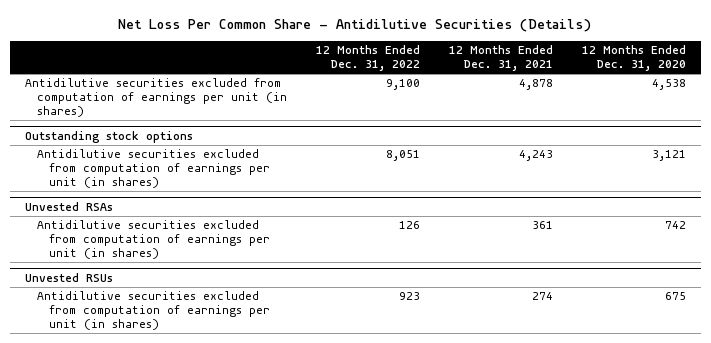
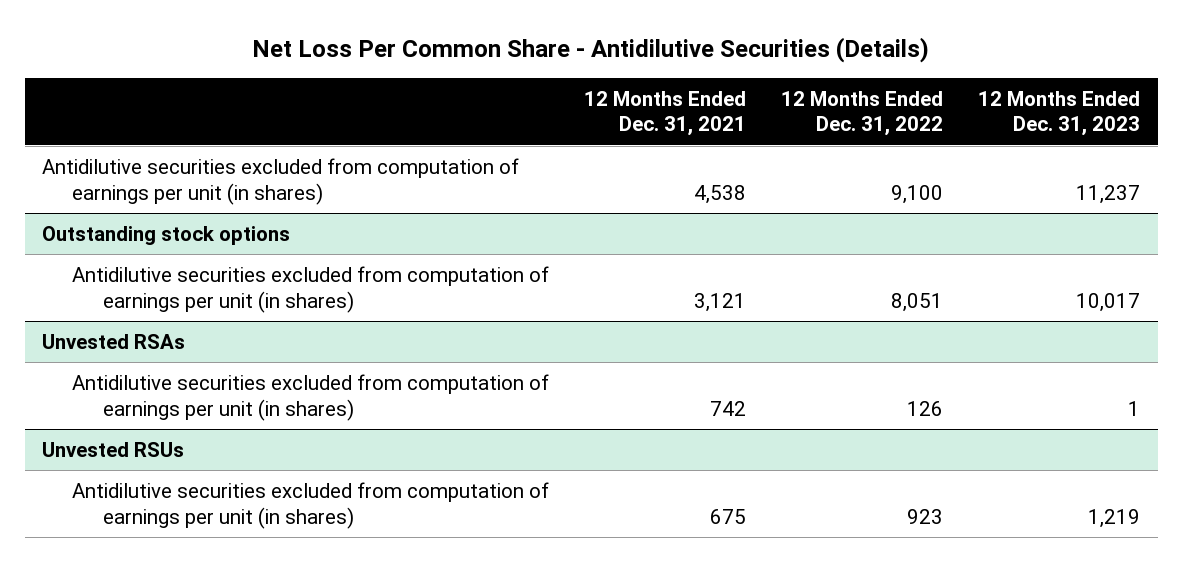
[582,45,687,72] 12 Months Ended Dec. 31, 2020 -> none
none -> [978,90,1141,137] 12 Months Ended Dec. 31, 2023
[519,79,554,91] 4,878 -> [694,184,747,204] 4,538
[519,150,554,162] 4,243 -> [694,292,747,312] 3,121
[532,221,554,230] 361 -> [710,400,747,416] 742
[532,292,554,301] 274 -> [710,508,747,524] 675

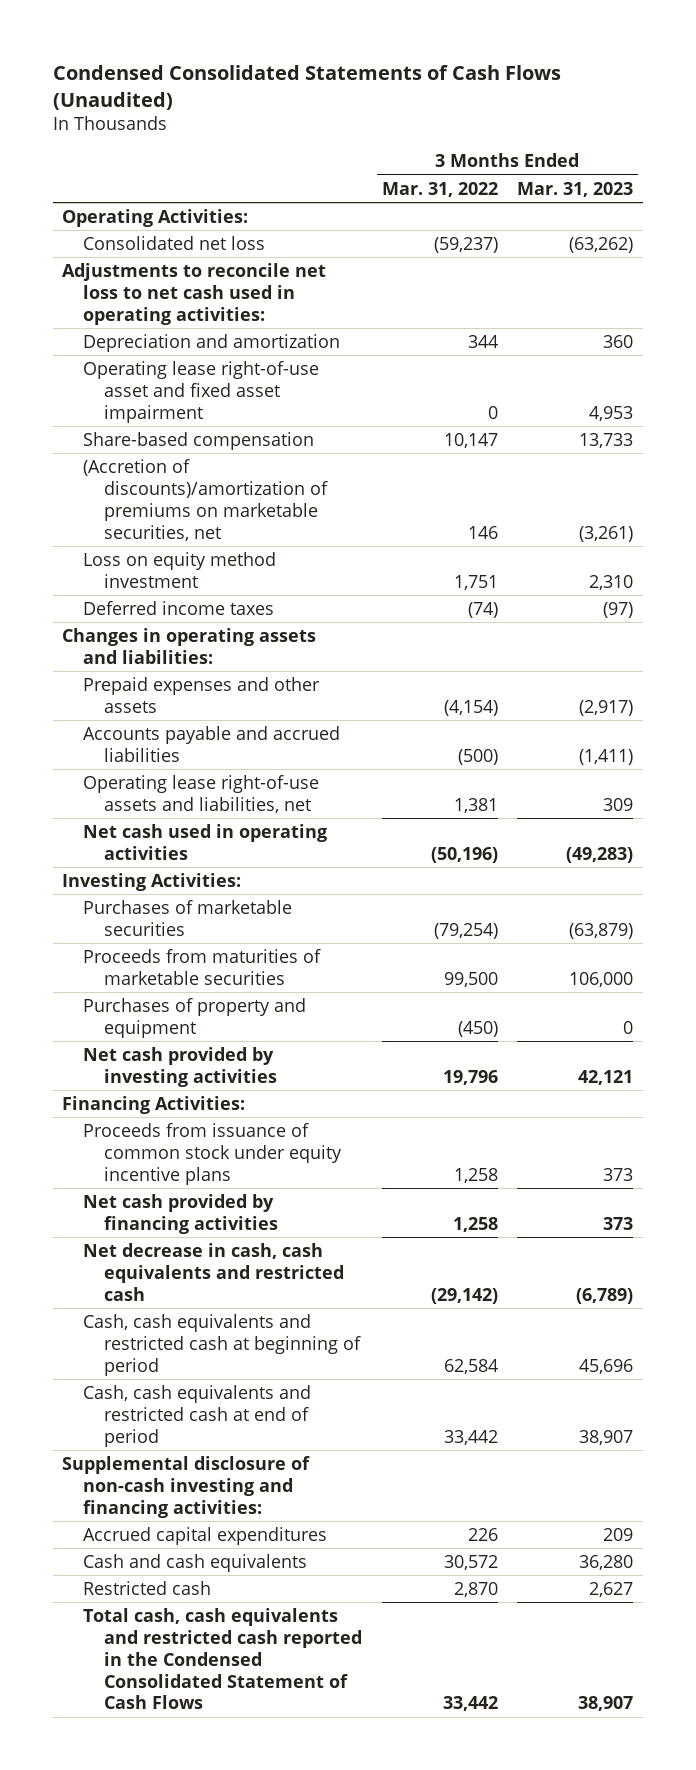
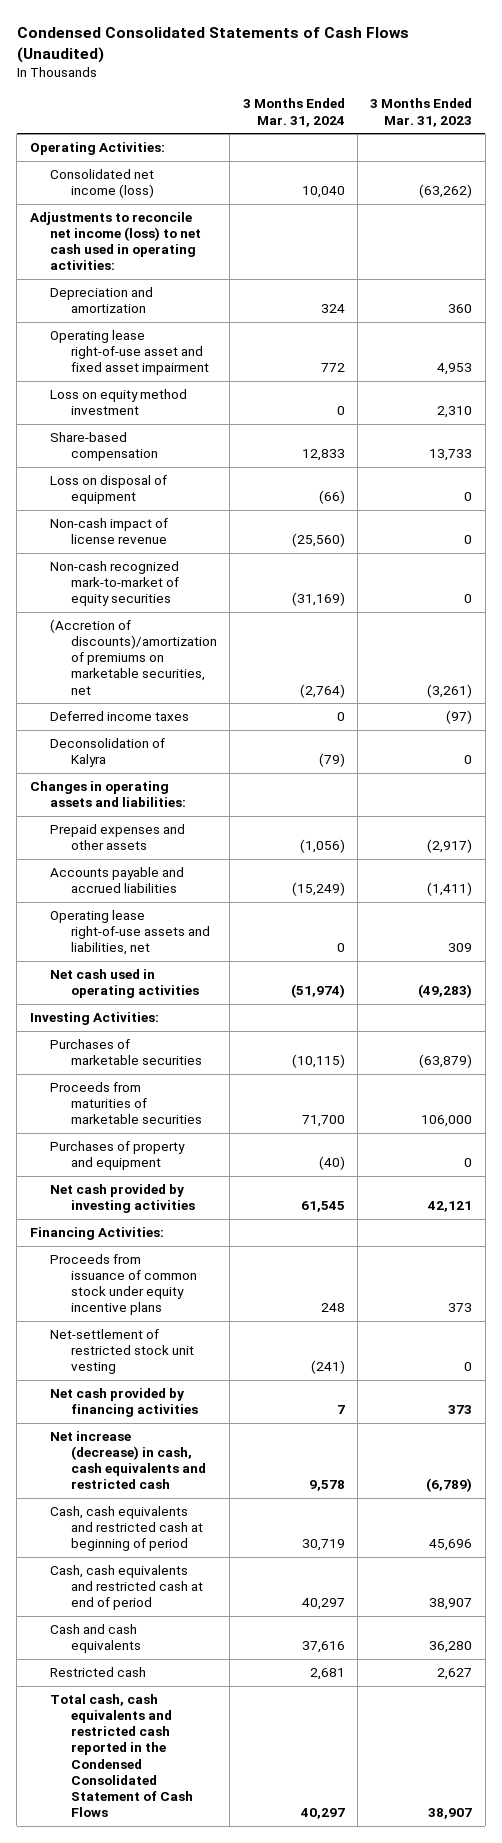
[381,181,498,197] Mar. 31, 2022 -> none
none -> [242,98,345,127] 3 Months Ended Mar. 31, 2024
[83,235,266,250] Consolidated net loss -> [50,169,155,199] Consolidated net income (loss)
[62,262,327,325] Adjustments to reconcile net loss to net cash used in operating activities: -> [29,212,202,271] Adjustments to reconcile net income (loss) to net cash used in operating activities:
[83,551,277,588] Loss on equity method investment -> [50,389,188,416] Loss on equity method investment
none -> [50,475,168,505] Loss on disposal of equipment
none -> [50,518,169,545] Non-cash impact of license revenue
none -> [50,561,180,607] Non-cash recognized mark-to-market of equity securities
none -> [50,738,166,768] Deconsolidation of Kalyra
none -> [50,1329,195,1375] Net-settlement of restricted stock unit vesting
[83,1242,345,1301] Net decrease in cash, cash equivalents and restricted cash -> [50,1431,207,1490] Net increase (decrease) in cash, cash equivalents and restricted cash
[62,1455,311,1518] Supplemental disclosure of non-cash investing and financing activities: -> none
[83,1526,328,1545] Accrued capital expenditures -> none

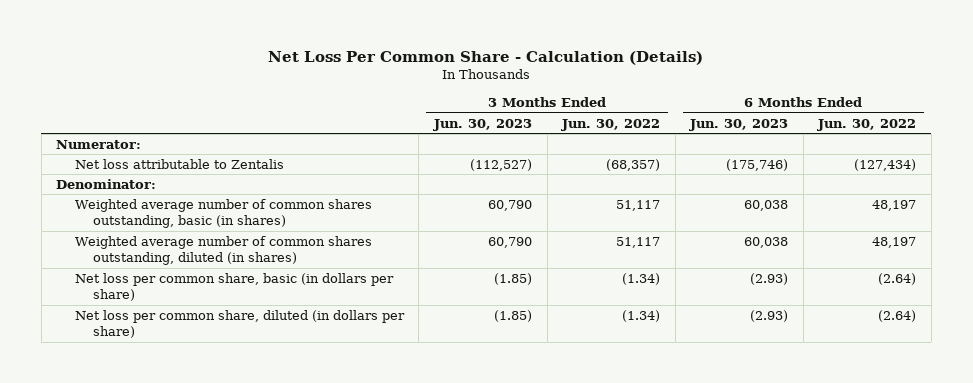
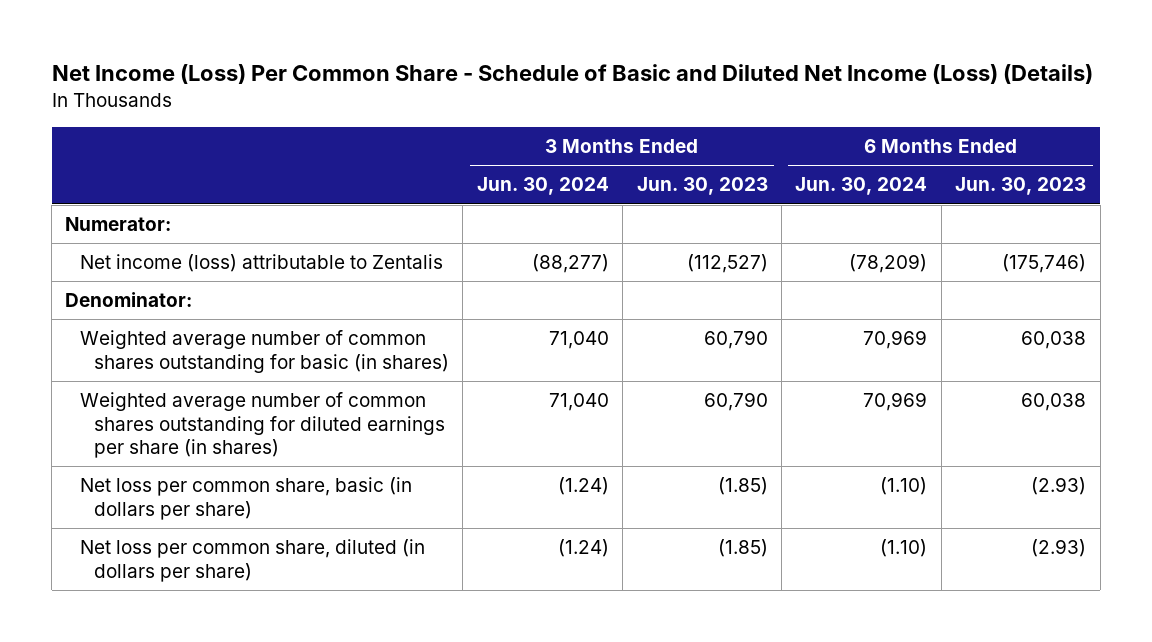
[268,50,704,65] Net Loss Per Common Share - Calculation (Details) -> [51,64,1093,85] Net Income (Loss) Per Common Share - Schedule of Basic and Diluted Net Income (Loss) (Details)
[561,118,661,131] Jun. 30, 2022 -> none
[817,118,917,131] Jun. 30, 2022 -> none
none -> [476,177,609,196] Jun. 30, 2024
none -> [795,177,928,196] Jun. 30, 2024
[74,158,284,169] Net loss attributable to Zentalis -> [79,254,443,273] Net income (loss) attributable to Zentalis
[74,198,372,229] Weighted average number of common shares outstanding, basic (in shares) -> [79,330,449,373] Weighted average number of common shares outstanding for basic (in shares)
[74,235,372,266] Weighted average number of common shares outstanding, diluted (in shares) -> [79,392,445,458] Weighted average number of common shares outstanding for diluted earnings per share (in shares)

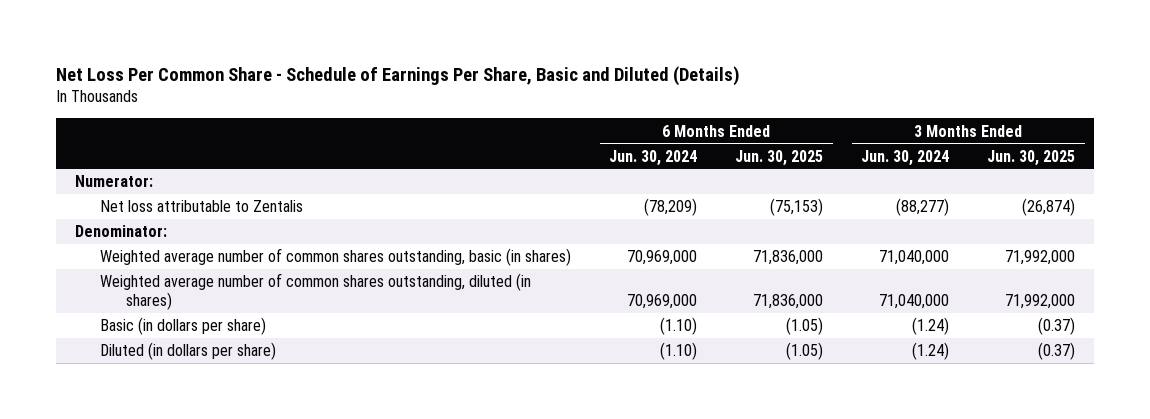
[51,64,1093,85] Net Income (Loss) Per Common Share - Schedule of Basic and Diluted Net Income (Loss) (Details) -> [55,65,740,86] Net Loss Per Common Share - Schedule of Earnings Per Share, Basic and Diluted (Details)
[636,177,768,196] Jun. 30, 2023 -> none
[955,177,1087,196] Jun. 30, 2023 -> none
none -> [735,149,824,166] Jun. 30, 2025
none -> [987,149,1076,166] Jun. 30, 2025
[79,254,443,273] Net income (loss) attributable to Zentalis -> [100,200,304,213] Net loss attributable to Zentalis
[79,330,449,373] Weighted average number of common shares outstanding for basic (in shares) -> [100,248,572,267] Weighted average number of common shares outstanding, basic (in shares)
[548,331,609,350] 71,040 -> [879,250,950,266] 71,040,000
[863,330,928,350] 70,969 -> [627,250,698,266] 70,969,000
[79,392,445,458] Weighted average number of common shares outstanding for diluted earnings per share (in shares) -> [100,273,532,310] Weighted average number of common shares outstanding, diluted (in shares)
[548,393,609,412] 71,040 -> [879,293,950,309] 71,040,000
[863,392,928,412] 70,969 -> [627,293,698,309] 70,969,000
[79,477,412,520] Net loss per common share, basic (in dollars per share) -> [100,317,267,336] Basic (in dollars per share)
[79,539,425,582] Net loss per common share, diluted (in dollars per share) -> [100,342,277,361] Diluted (in dollars per share)

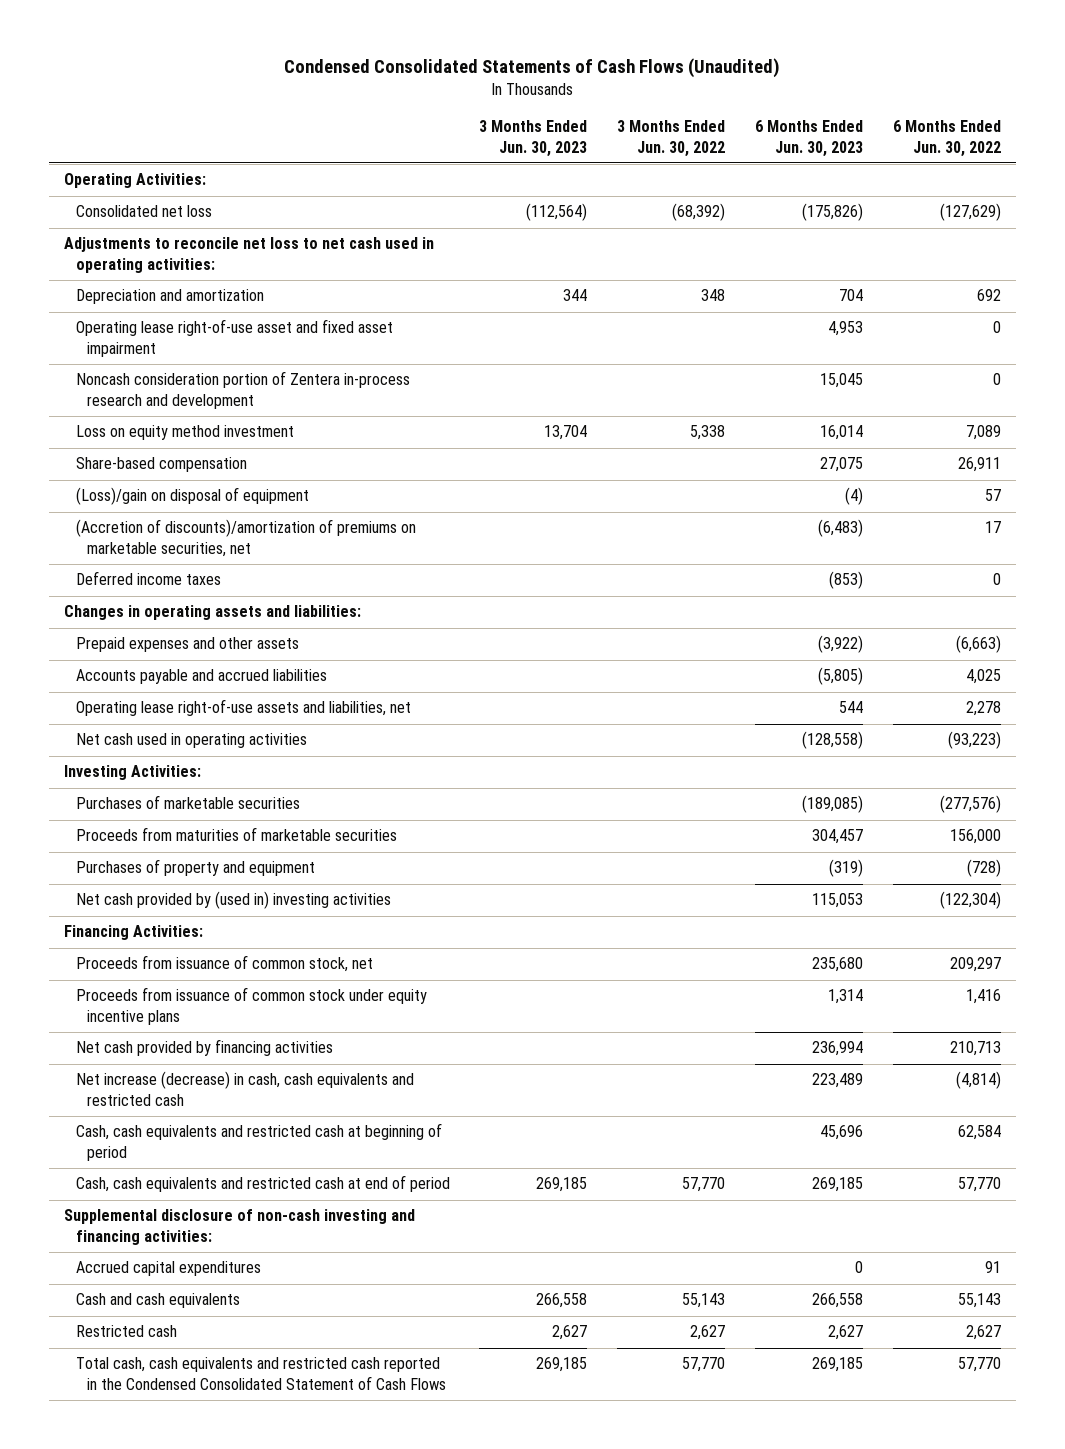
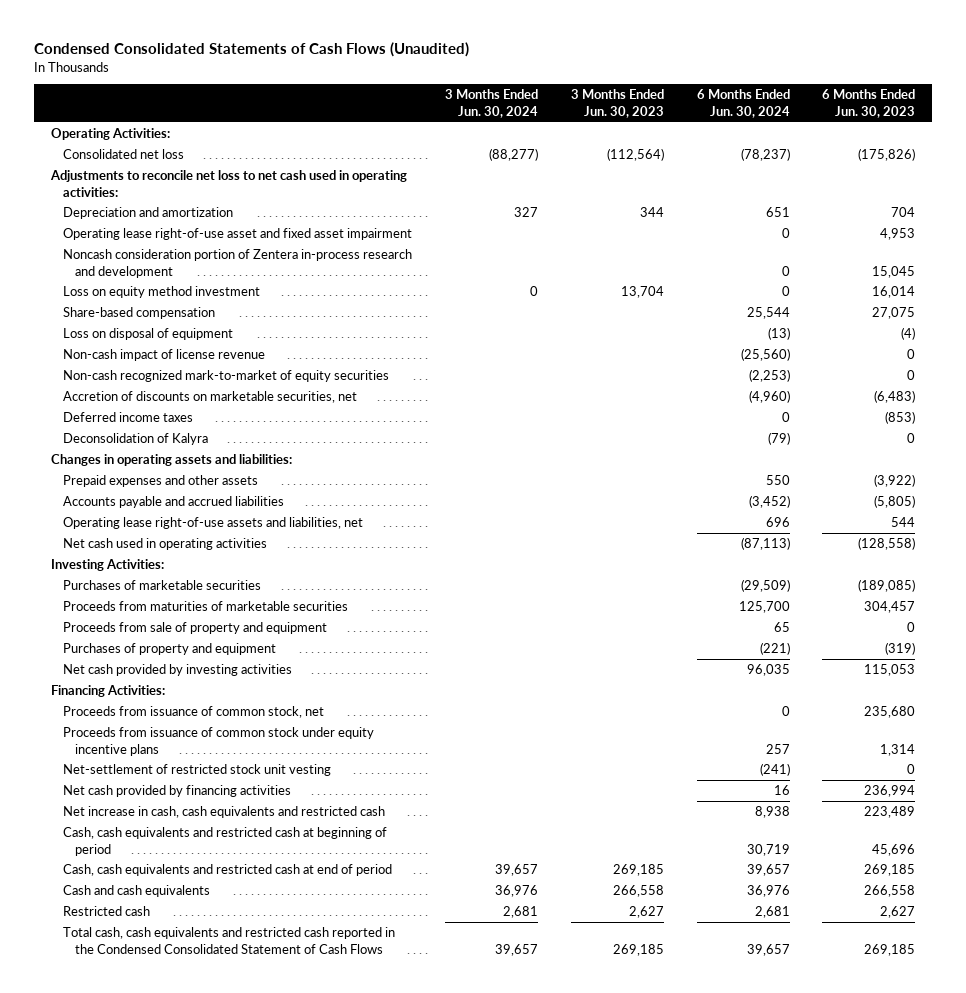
[617,120,726,157] 3 Months Ended Jun. 30, 2022 -> none
[893,120,1002,157] 6 Months Ended Jun. 30, 2022 -> none
none -> [444,89,538,119] 3 Months Ended Jun. 30, 2024
none -> [696,89,790,119] 6 Months Ended Jun. 30, 2024
[75,487,309,506] (Loss)/gain on disposal of equipment -> [62,327,233,340] Loss on disposal of equipment
none -> [62,348,265,361] Non-cash impact of license revenue
none -> [62,369,389,382] Non-cash recognized mark-to-market of equity securities
[75,519,416,557] (Accretion of discounts)/amortization of premiums on marketable securities, net -> [62,390,357,403] Accretion of discounts on marketable securities, net
none -> [62,432,208,445] Deconsolidation of Kalyra
none -> [62,621,327,634] Proceeds from sale of property and equipment
[75,891,391,910] Net cash provided by (used in) investing activities -> [62,663,292,676] Net cash provided by investing activities
none -> [62,763,331,776] Net-settlement of restricted stock unit vesting
[75,1071,414,1106] Net increase (decrease) in cash, cash equivalents and restricted cash -> [62,805,385,818] Net increase in cash, cash equivalents and restricted cash
[63,1209,415,1245] Supplemental disclosure of non-cash investing and financing activities: -> none
[75,1261,261,1277] Accrued capital expenditures -> none

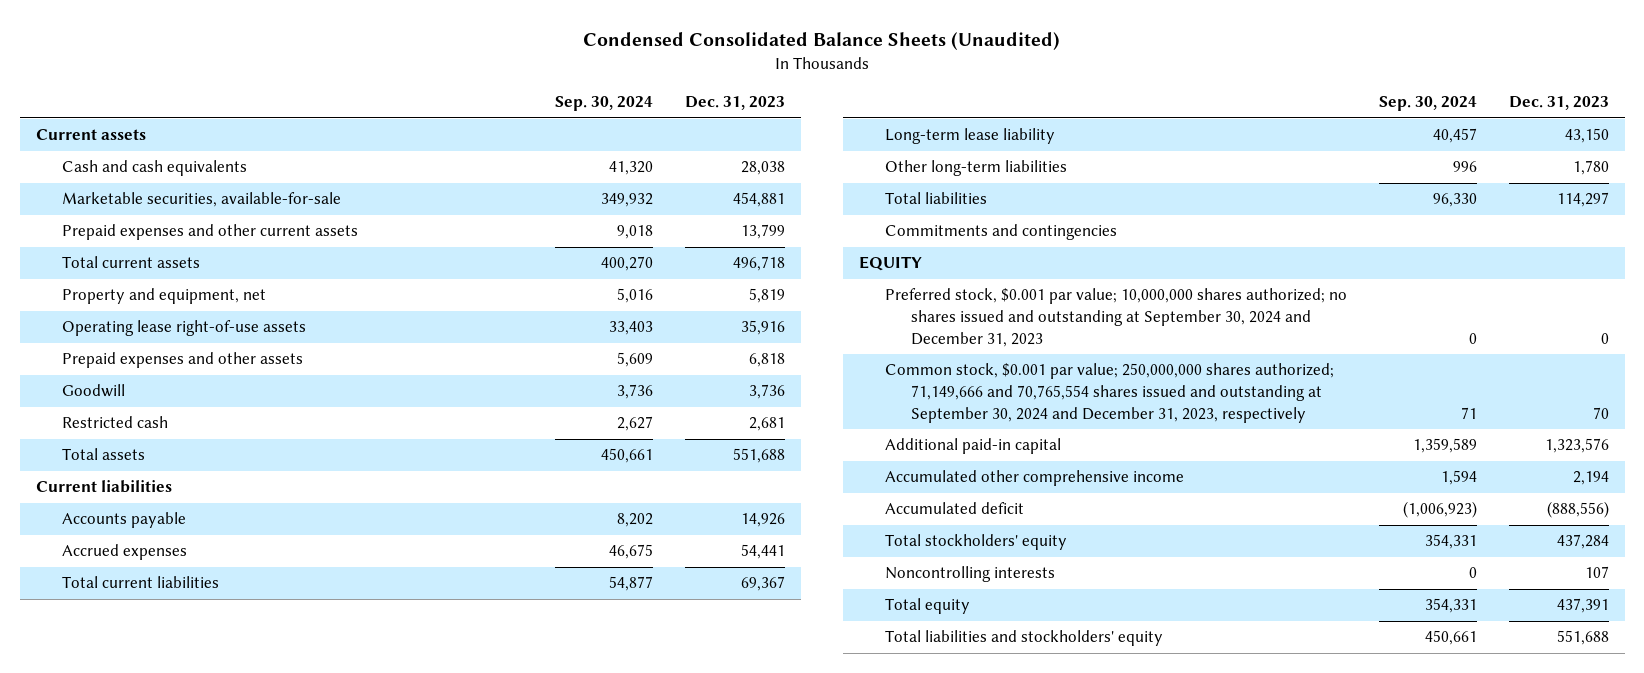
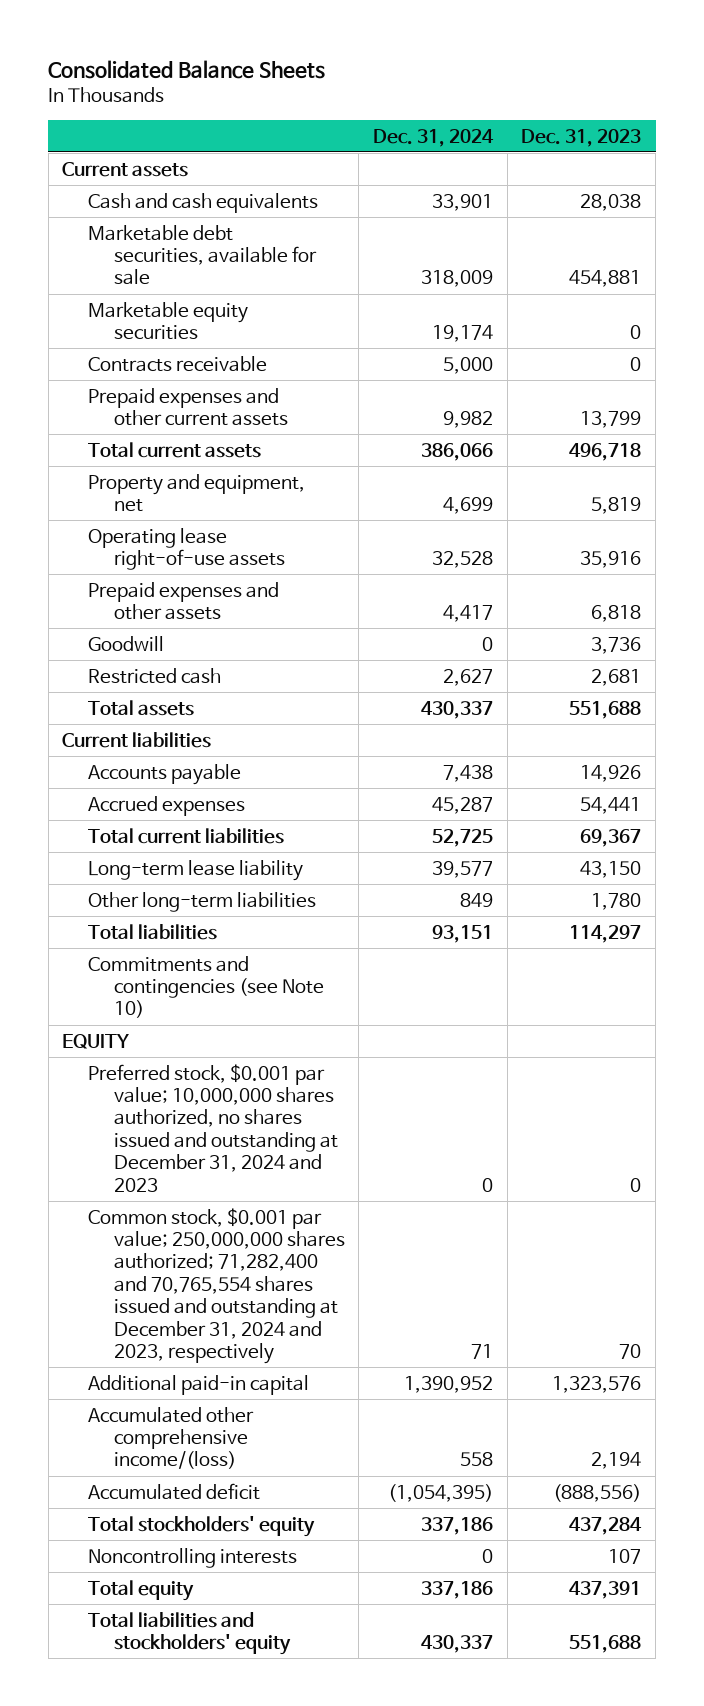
[583,32,1061,51] Condensed Consolidated Balance Sheets (Unaudited) -> [48,59,326,79] Consolidated Balance Sheets
[555,96,654,112] Sep. 30, 2024 -> none
none -> [372,128,494,147] Dec. 31, 2024
[61,192,341,208] Marketable securities, available-for-sale -> [87,224,317,286] Marketable debt securities, available for sale
none -> [87,301,248,340] Marketable equity securities
none -> [87,355,267,372] Contracts receivable
[885,224,1118,241] Commitments and contingencies -> [87,955,324,1019] Commitments and contingencies (see Note 10)
[885,288,1348,348] Preferred stock, $0.001 par value; 10,000,000 shares authorized; no shares issued and outstanding at September 30, 2024 and December 31, 2023 -> [87,1063,338,1192] Preferred stock, $0.001 par value; 10,000,000 shares authorized, no shares issued and outstanding at December 31, 2024 and 2023
[885,363,1335,424] Common stock, $0.001 par value; 250,000,000 shares authorized; 71,149,666 and 70,765,554 shares issued and outstanding at September 30, 2024 and December 31, 2023, respectively -> [87,1207,345,1364] Common stock, $0.001 par value; 250,000,000 shares authorized; 71,282,400 and 70,765,554 shares issued and outstanding at December 31, 2024 and 2023, respectively
[885,470,1185,487] Accumulated other comprehensive income -> [87,1406,254,1470] Accumulated other comprehensive income/(loss)

